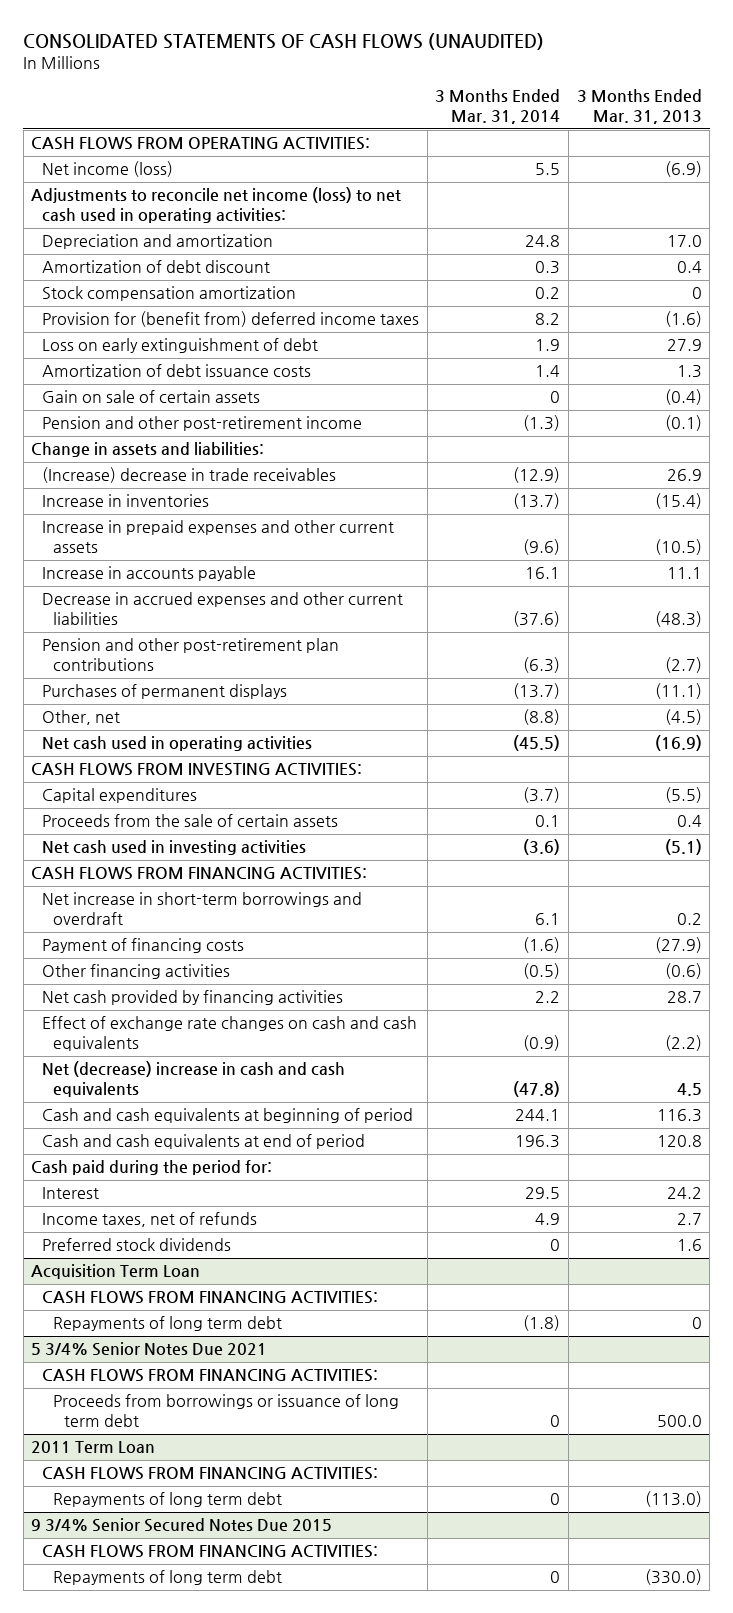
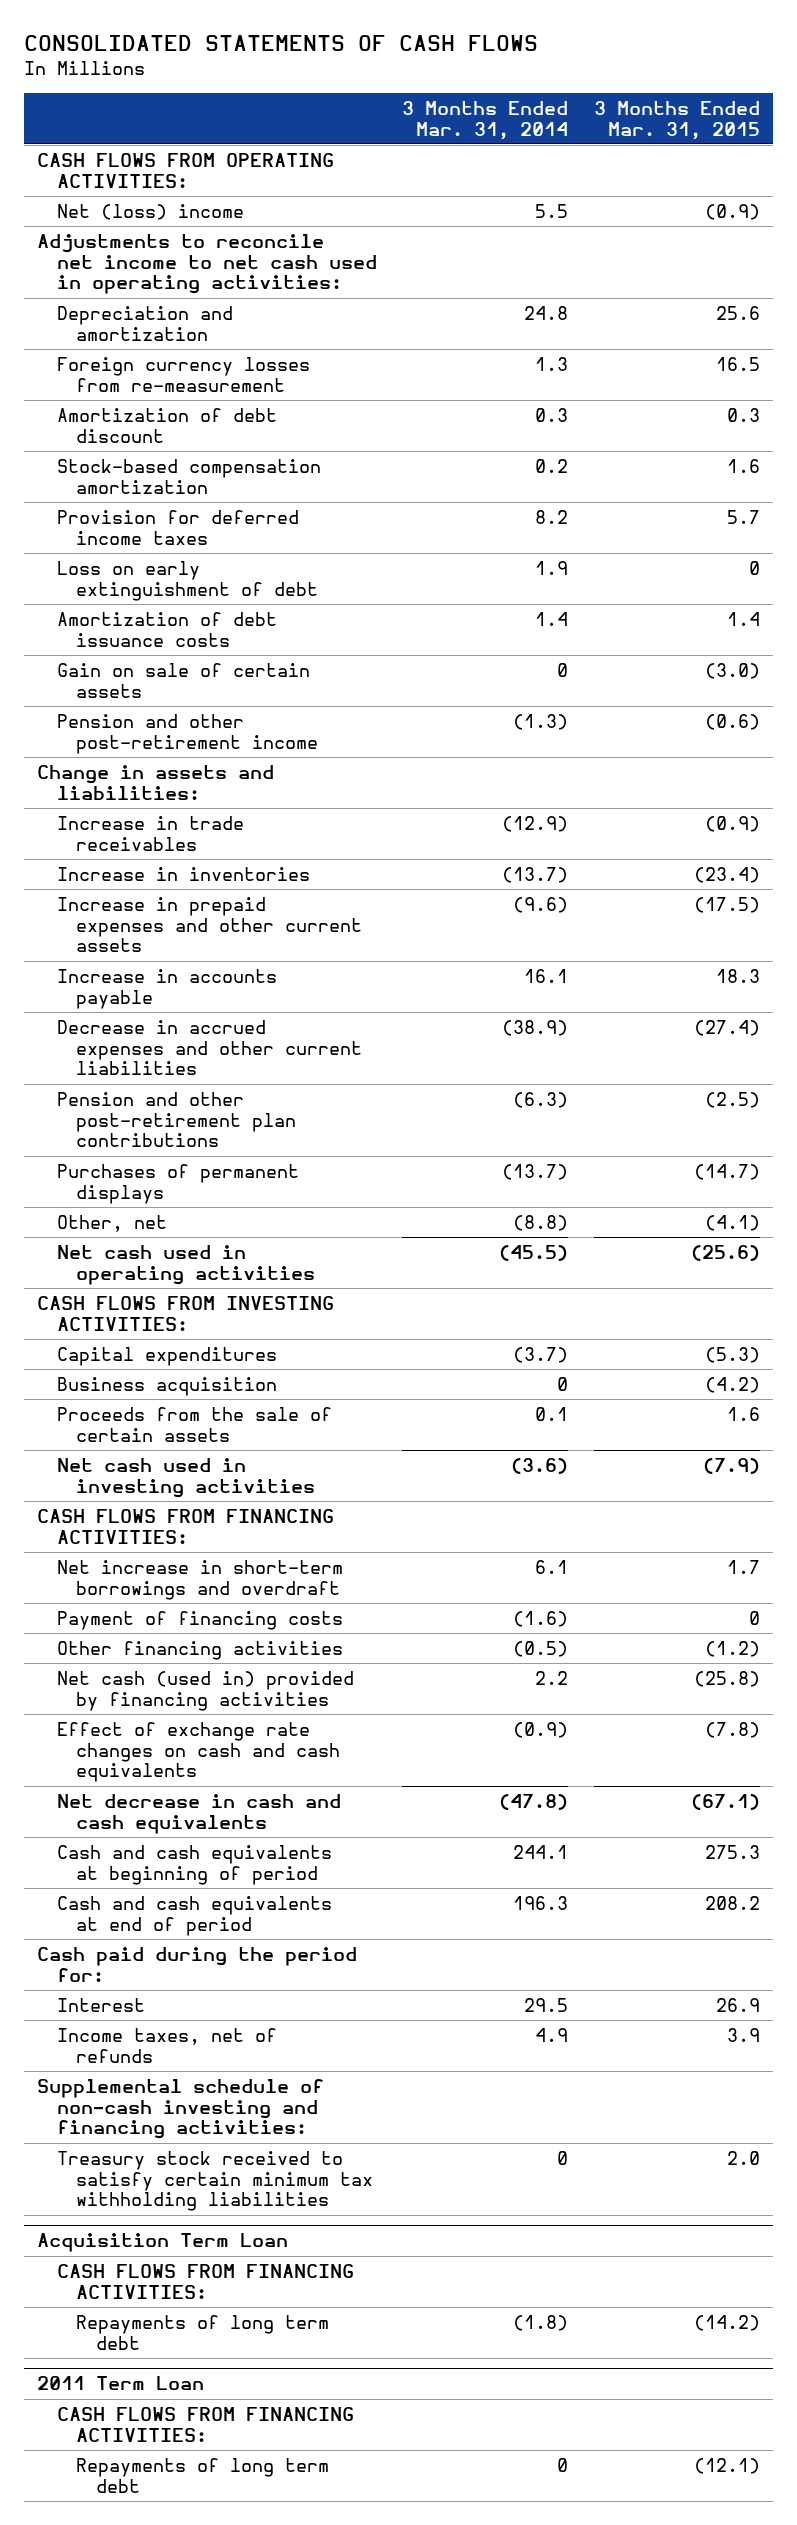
[23,33,545,51] CONSOLIDATED STATEMENTS OF CASH FLOWS (UNAUDITED) -> [23,35,538,52] CONSOLIDATED STATEMENTS OF CASH FLOWS
[576,89,702,124] 3 Months Ended Mar. 31, 2013 -> none
none -> [594,100,761,140] 3 Months Ended Mar. 31, 2015
[42,161,174,178] Net income (loss) -> [56,203,244,220] Net (loss) income
[31,187,402,223] Adjustments to reconcile net income (loss) to net cash used in operating activities: -> [36,233,377,295] Adjustments to reconcile net income to net cash used in operating activities:
none -> [56,356,310,392] Foreign currency losses from re-measurement
[42,286,297,302] Stock compensation amortization -> [56,458,321,494] Stock-based compensation amortization
[42,311,420,328] Provision for (benefit from) deferred income taxes -> [56,509,299,545] Provision for deferred income taxes
[42,467,337,484] (Increase) decrease in trade receivables -> [56,815,244,851] Increase in trade receivables
[513,610,561,627] (37.6) -> [502,1019,569,1036] (38.9)
none -> [56,1376,277,1396] Business acquisition
[42,990,344,1006] Net cash provided by financing activities -> [56,1670,354,1711] Net cash (used in) provided by financing activities
[42,1061,346,1097] Net (decrease) increase in cash and cash equivalents -> [56,1793,341,1834] Net decrease in cash and cash equivalents
[42,1238,232,1252] Preferred stock dividends -> none
none -> [36,2078,324,2140] Supplemental schedule of non-cash investing and financing activities:
none -> [56,2150,374,2212] Treasury stock received to satisfy certain minimum tax withholding liabilities
[31,1342,268,1357] 5 3/4% Senior Notes Due 2021 -> none
[42,1369,379,1383] CASH FLOWS FROM FINANCING ACTIVITIES: -> none
[52,1394,399,1427] Proceeds from borrowings or issuance of long term debt -> none
[31,1518,333,1533] 9 3/4% Senior Secured Notes Due 2015 -> none
[42,1545,379,1559] CASH FLOWS FROM FINANCING ACTIVITIES: -> none
[52,1570,282,1586] Repayments of long term debt -> none

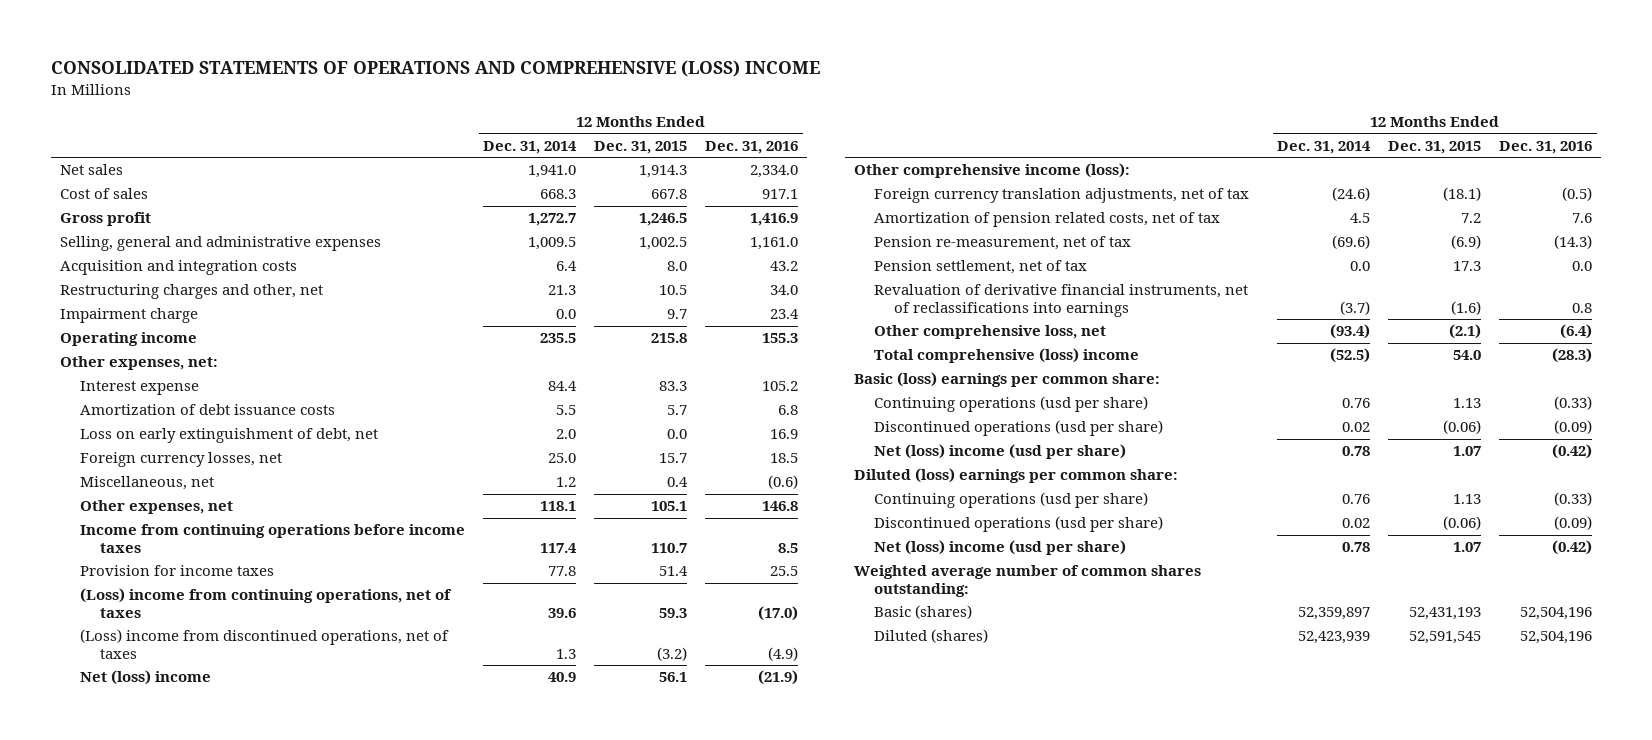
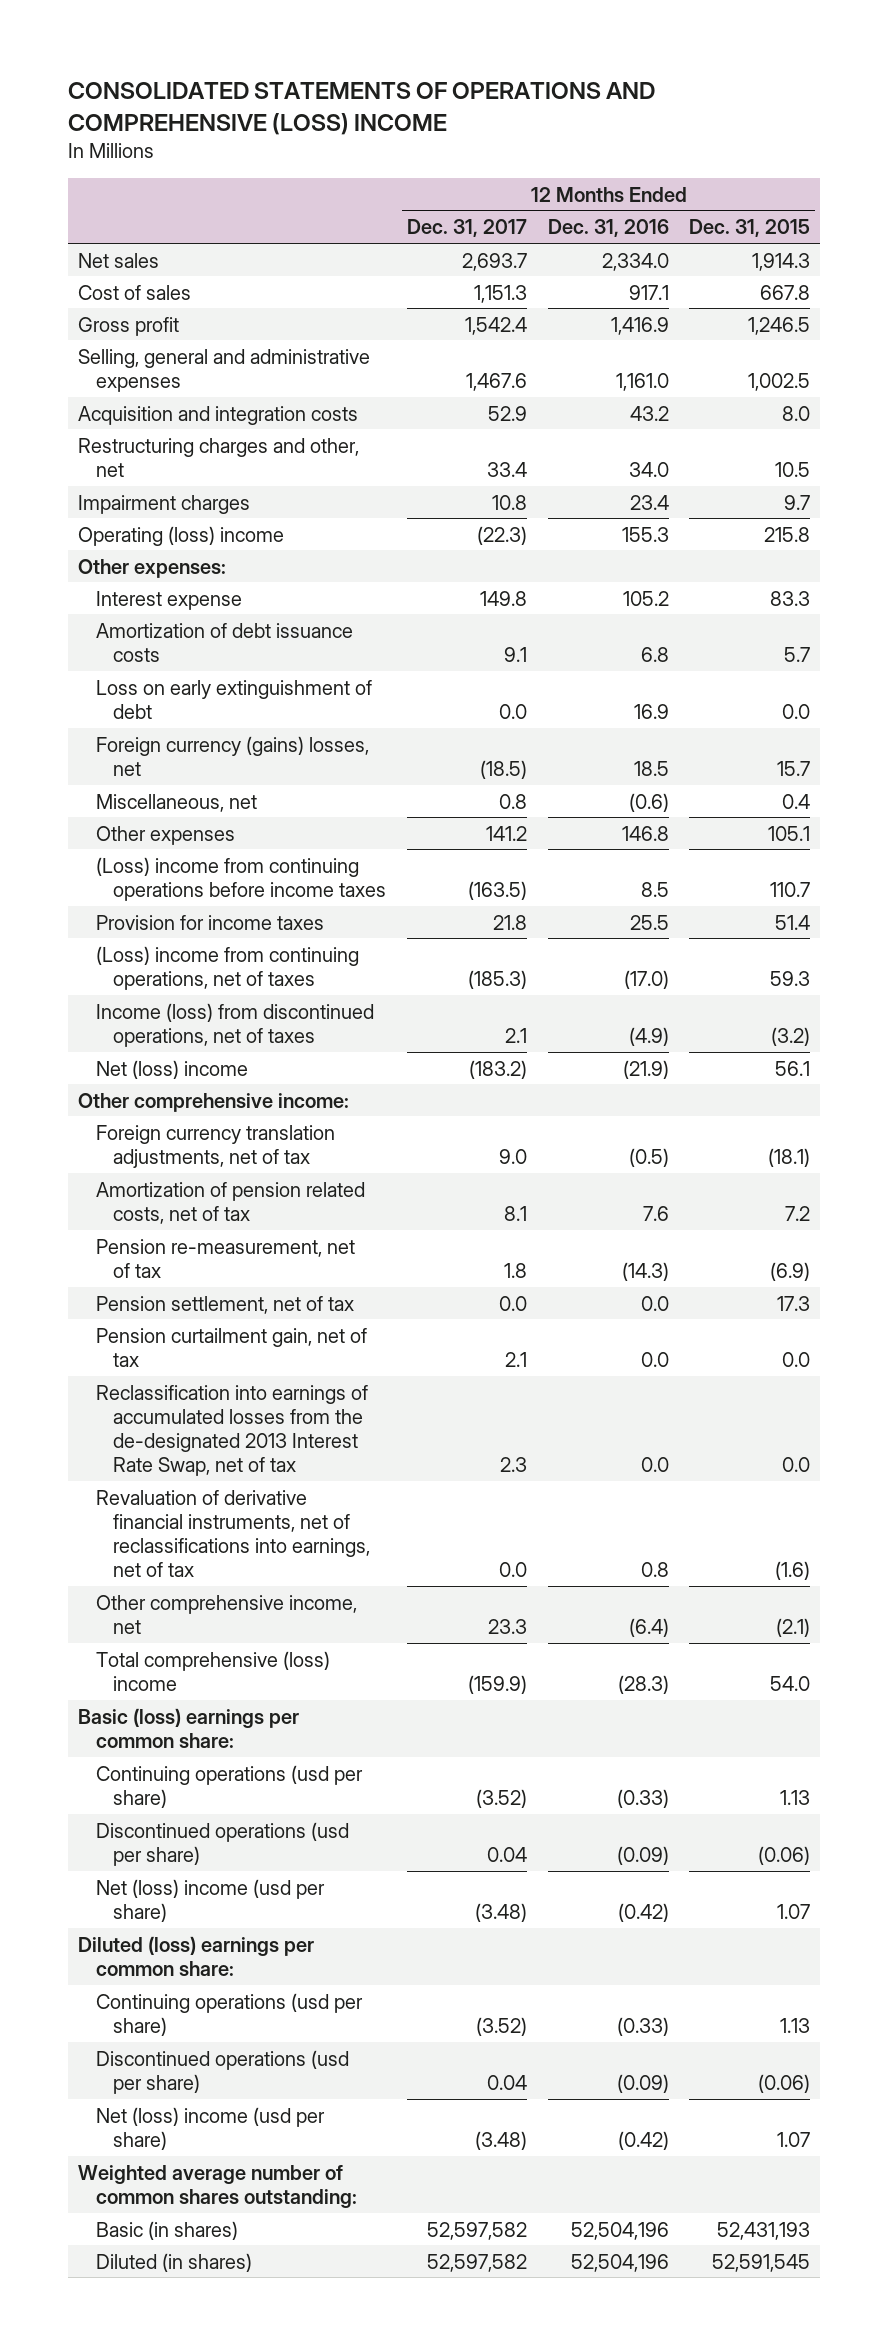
[483,140,578,154] Dec. 31, 2014 -> none
none -> [406,219,527,238] Dec. 31, 2017
[59,308,198,324] Impairment charge -> [78,494,251,514] Impairment charges
[59,332,197,347] Operating income -> [78,525,285,546] Operating (loss) income
[59,356,218,371] Other expenses, net: -> [78,558,227,578] Other expenses:
[80,428,379,444] Loss on early extinguishment of debt, net -> [95,679,372,719] Loss on early extinguishment of debt
[80,452,283,468] Foreign currency losses, net -> [95,735,369,776] Foreign currency (gains) losses, net
[80,500,234,515] Other expenses, net -> [95,825,235,845] Other expenses
[80,524,466,553] Income from continuing operations before income taxes -> [95,856,387,901] (Loss) income from continuing operations before income taxes
[80,629,450,659] (Loss) income from discontinued operations, net of taxes -> [95,1002,374,1047] Income (loss) from discontinued operations, net of taxes
[853,163,1130,179] Other comprehensive income (loss): -> [78,1092,350,1112] Other comprehensive income:
none -> [95,1327,367,1367] Pension curtailment gain, net of tax
none -> [95,1384,368,1477] Reclassification into earnings of accumulated losses from the de-designated 2013 Interest Rate Swap, net of tax
[874,284,1249,317] Revaluation of derivative financial instruments, net of reclassifications into earnings -> [95,1489,371,1578] Revaluation of derivative financial instruments, net of reclassifications into earnings, net of tax
[874,325,1107,340] Other comprehensive loss, net -> [95,1594,357,1634] Other comprehensive income, net
[874,605,973,620] Basic (shares) -> [95,2220,238,2240] Basic (in shares)
[874,629,989,644] Diluted (shares) -> [95,2252,252,2272] Diluted (in shares)

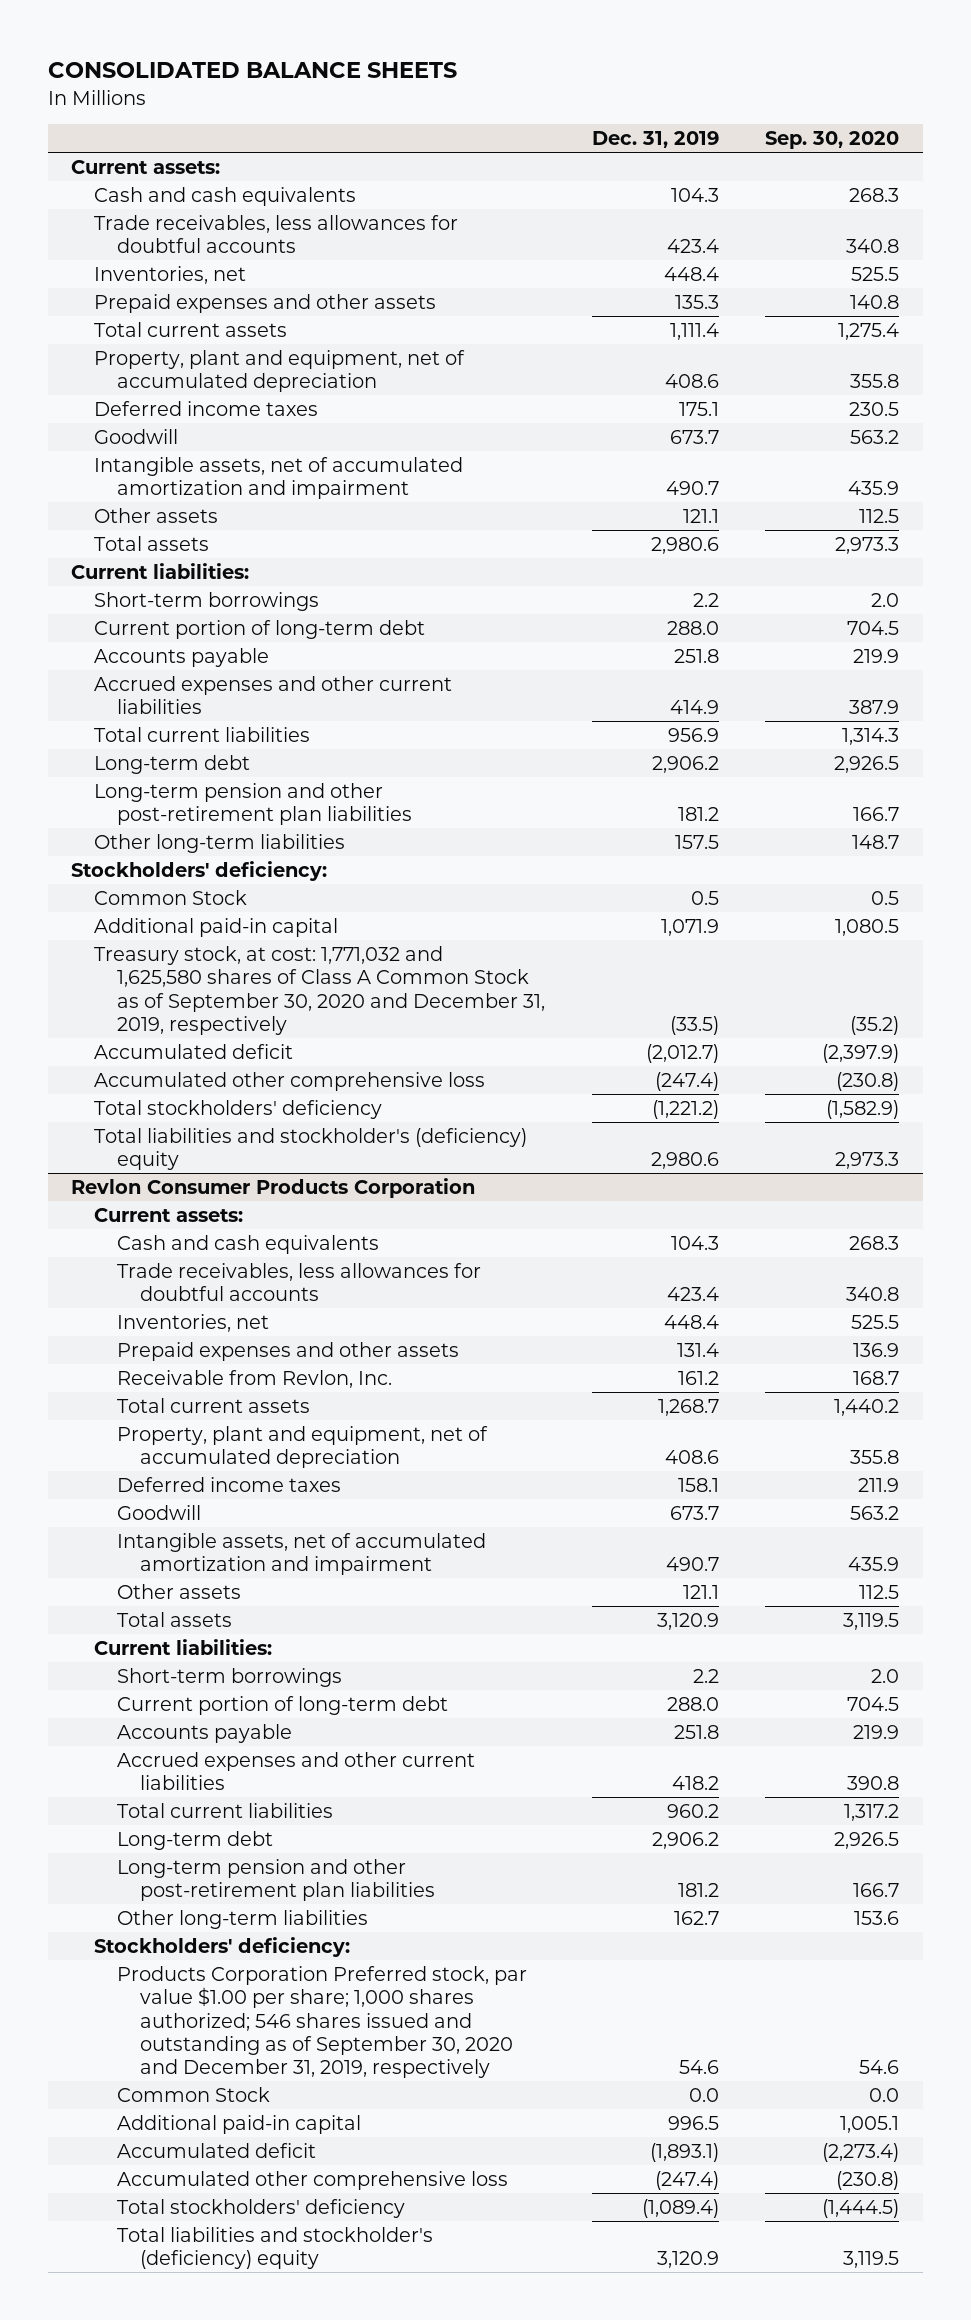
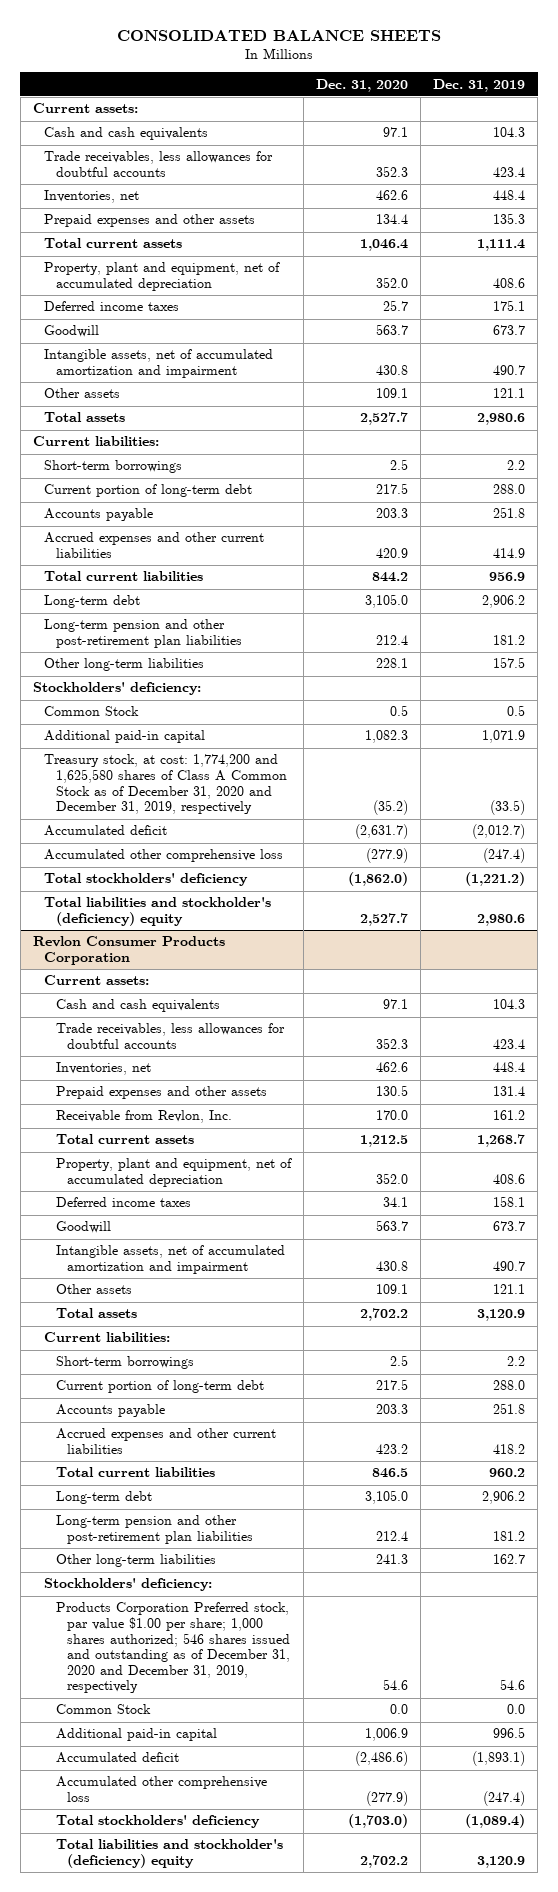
[765,131,900,150] Sep. 30, 2020 -> none
none -> [316,78,409,92] Dec. 31, 2020
[94,945,546,1035] Treasury stock, at cost: 1,771,032 and 1,625,580 shares of Class A Common Stock as of September 30, 2020 and December 31, 2019, respectively -> [44,754,287,815] Treasury stock, at cost: 1,774,200 and 1,625,580 shares of Class A Common Stock as of December 31, 2020 and December 31, 2019, respectively
[117,1965,528,2079] Products Corporation Preferred stock, par value $1.00 per share; 1,000 shares authorized; 546 shares issued and outstanding as of September 30, 2020 and December 31, 2019, respectively -> [55,1602,291,1694] Products Corporation Preferred stock, par value $1.00 per share; 1,000 shares authorized; 546 shares issued and outstanding as of December 31, 2020 and December 31, 2019, respectively

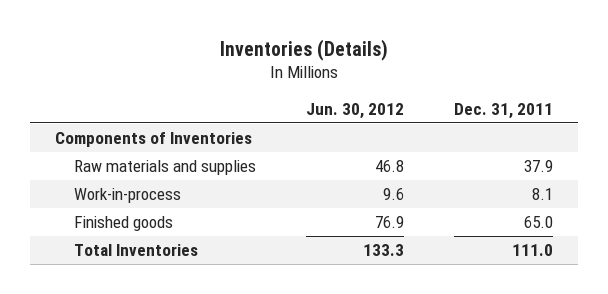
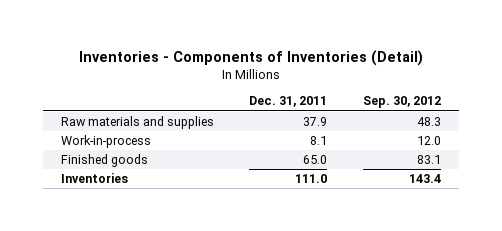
[219,38,388,61] Inventories (Details) -> [78,50,423,67] Inventories - Components of Inventories (Detail)
[306,103,405,120] Jun. 30, 2012 -> none
none -> [363,96,442,109] Sep. 30, 2012
[54,131,252,147] Components of Inventories -> none
[74,243,199,256] Total Inventories -> [60,173,128,184] Inventories

